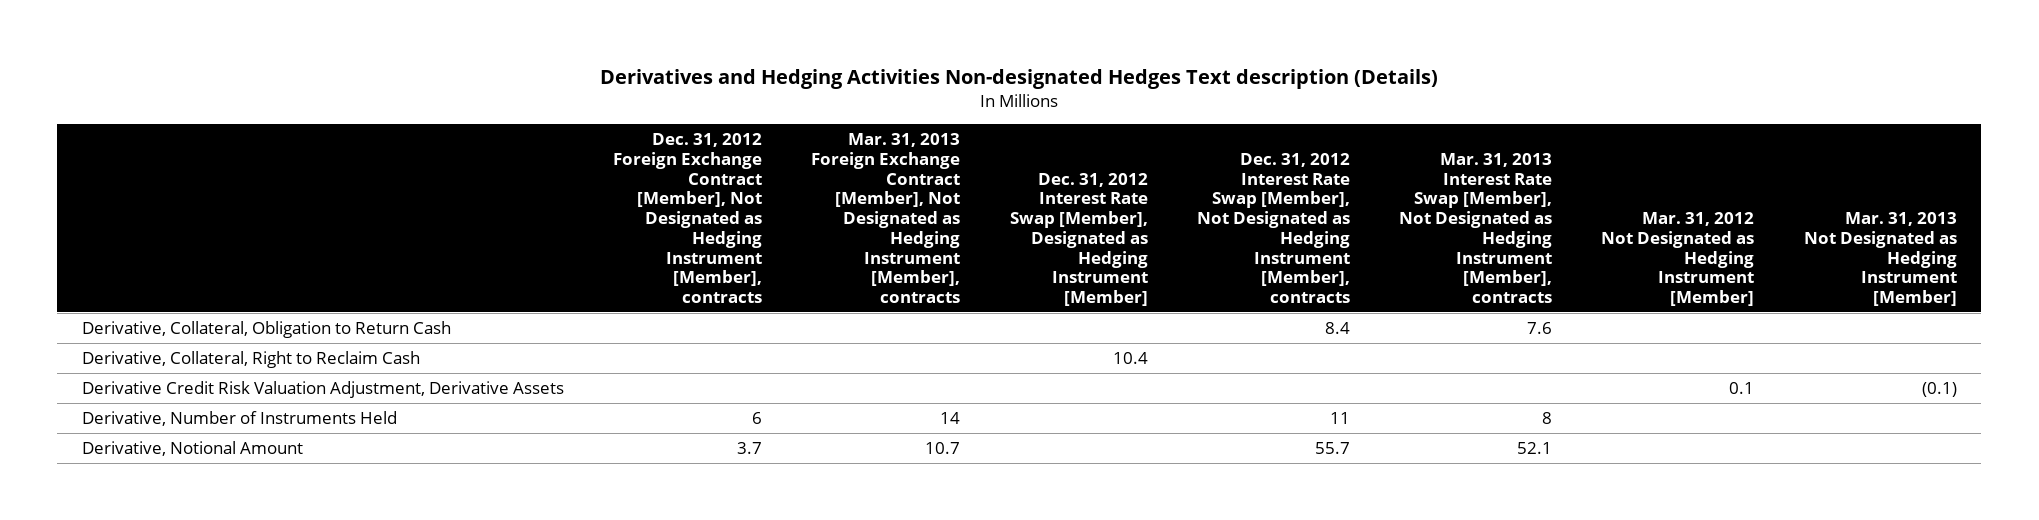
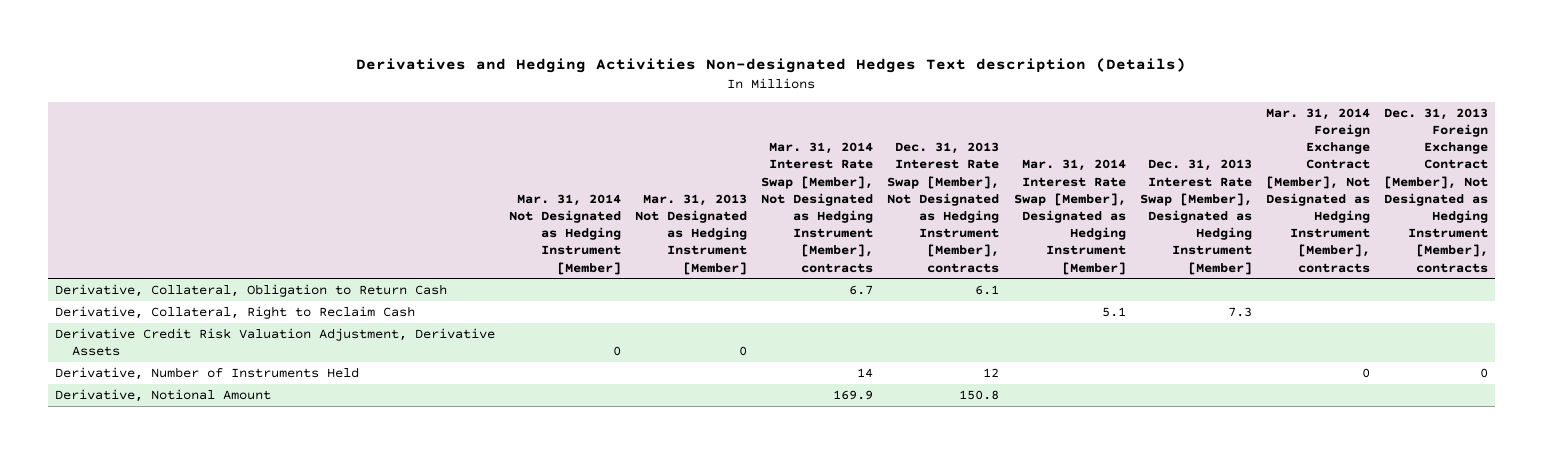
[613,133,763,304] Dec. 31, 2012 Foreign Exchange Contract [Member], Not Designated as Hedging Instrument [Member], contracts -> none
[811,133,961,304] Mar. 31, 2013 Foreign Exchange Contract [Member], Not Designated as Hedging Instrument [Member], contracts -> none
[1009,172,1148,307] Dec. 31, 2012 Interest Rate Swap [Member], Designated as Hedging Instrument [Member] -> none
[1196,152,1350,304] Dec. 31, 2012 Interest Rate Swap [Member], Not Designated as Hedging Instrument [Member], contracts -> none
[1399,152,1553,304] Mar. 31, 2013 Interest Rate Swap [Member], Not Designated as Hedging Instrument [Member], contracts -> none
[1601,212,1755,307] Mar. 31, 2012 Not Designated as Hedging Instrument [Member] -> none
none -> [508,193,621,275] Mar. 31, 2014 Not Designated as Hedging Instrument [Member]
none -> [761,142,874,273] Mar. 31, 2014 Interest Rate Swap [Member], Not Designated as Hedging Instrument [Member], contracts
none -> [887,142,1000,273] Dec. 31, 2013 Interest Rate Swap [Member], Not Designated as Hedging Instrument [Member], contracts
none -> [1013,159,1126,275] Mar. 31, 2014 Interest Rate Swap [Member], Designated as Hedging Instrument [Member]
none -> [1139,159,1252,275] Dec. 31, 2013 Interest Rate Swap [Member], Designated as Hedging Instrument [Member]
none -> [1265,107,1370,273] Mar. 31, 2014 Foreign Exchange Contract [Member], Not Designated as Hedging Instrument [Member], contracts
none -> [1384,107,1489,273] Dec. 31, 2013 Foreign Exchange Contract [Member], Not Designated as Hedging Instrument [Member], contracts
[1921,381,1957,397] (0.1) -> [739,346,748,357] 0

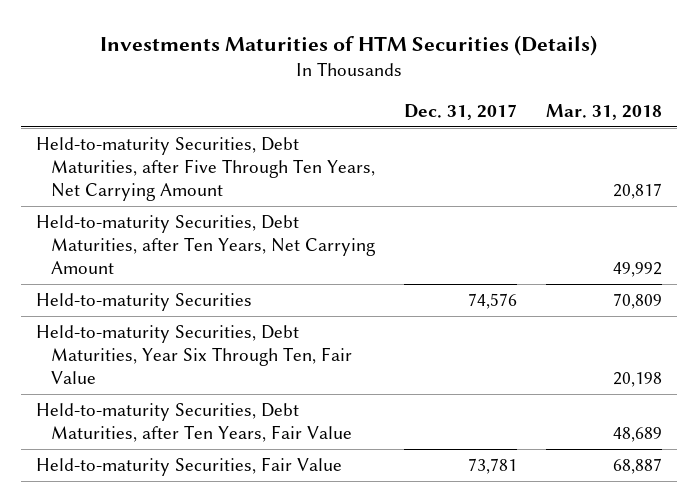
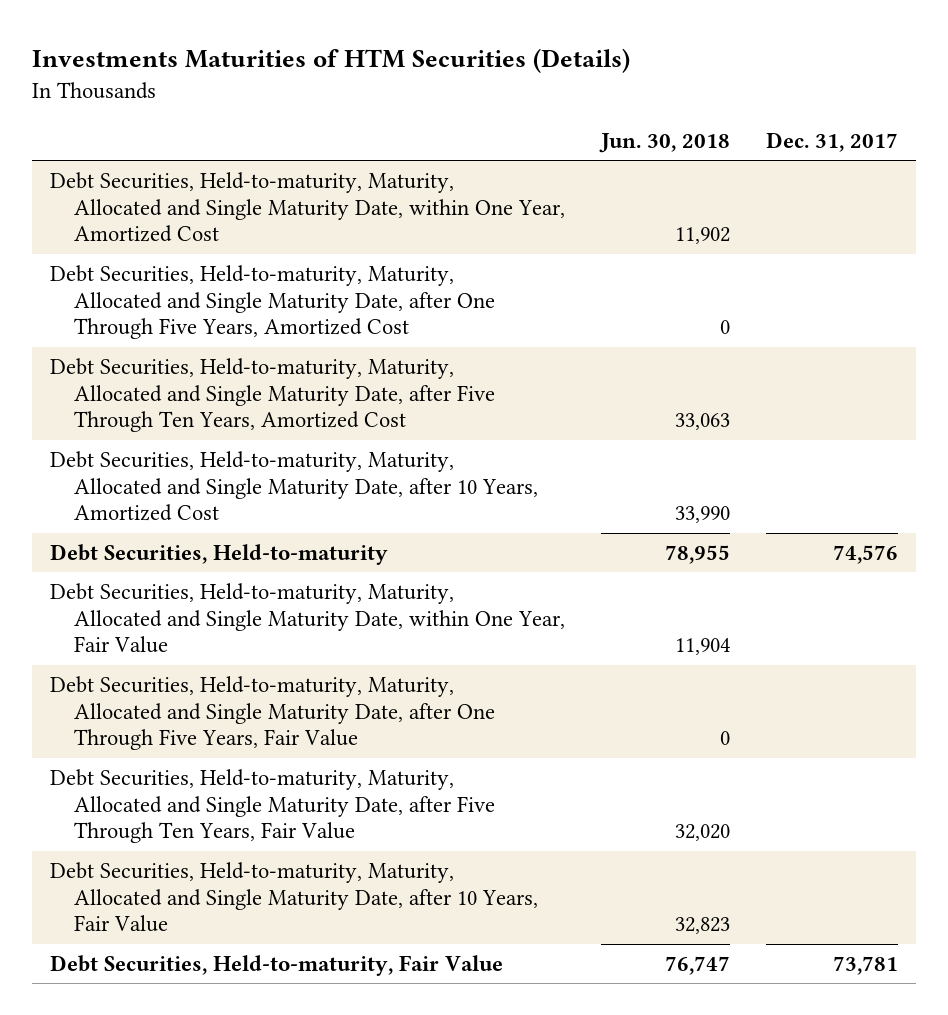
[546,103,663,120] Mar. 31, 2018 -> none
none -> [598,132,730,153] Jun. 30, 2018
none -> [49,172,566,243] Debt Securities, Held-to-maturity, Maturity, Allocated and Single Maturity Date, within One Year, Amortized Cost
none -> [49,265,496,340] Debt Securities, Held-to-maturity, Maturity, Allocated and Single Maturity Date, after One Through Five Years, Amortized Cost
[36,137,375,201] Held-to-maturity Securities, Debt Maturities, after Five Through Ten Years, Net Carrying Amount -> [49,358,496,433] Debt Securities, Held-to-maturity, Maturity, Allocated and Single Maturity Date, after Five Through Ten Years, Amortized Cost
[36,215,375,274] Held-to-maturity Securities, Debt Maturities, after Ten Years, Net Carrying Amount -> [49,451,539,522] Debt Securities, Held-to-maturity, Maturity, Allocated and Single Maturity Date, after 10 Years, Amortized Cost
[36,293,253,312] Held-to-maturity Securities -> [49,544,388,566] Debt Securities, Held-to-maturity
none -> [49,583,566,654] Debt Securities, Held-to-maturity, Maturity, Allocated and Single Maturity Date, within One Year, Fair Value
none -> [49,676,496,751] Debt Securities, Held-to-maturity, Maturity, Allocated and Single Maturity Date, after One Through Five Years, Fair Value
[36,325,352,384] Held-to-maturity Securities, Debt Maturities, Year Six Through Ten, Fair Value -> [49,769,496,844] Debt Securities, Held-to-maturity, Maturity, Allocated and Single Maturity Date, after Five Through Ten Years, Fair Value
[36,403,352,443] Held-to-maturity Securities, Debt Maturities, after Ten Years, Fair Value -> [49,862,539,933] Debt Securities, Held-to-maturity, Maturity, Allocated and Single Maturity Date, after 10 Years, Fair Value
[36,457,343,477] Held-to-maturity Securities, Fair Value -> [49,955,503,977] Debt Securities, Held-to-maturity, Fair Value

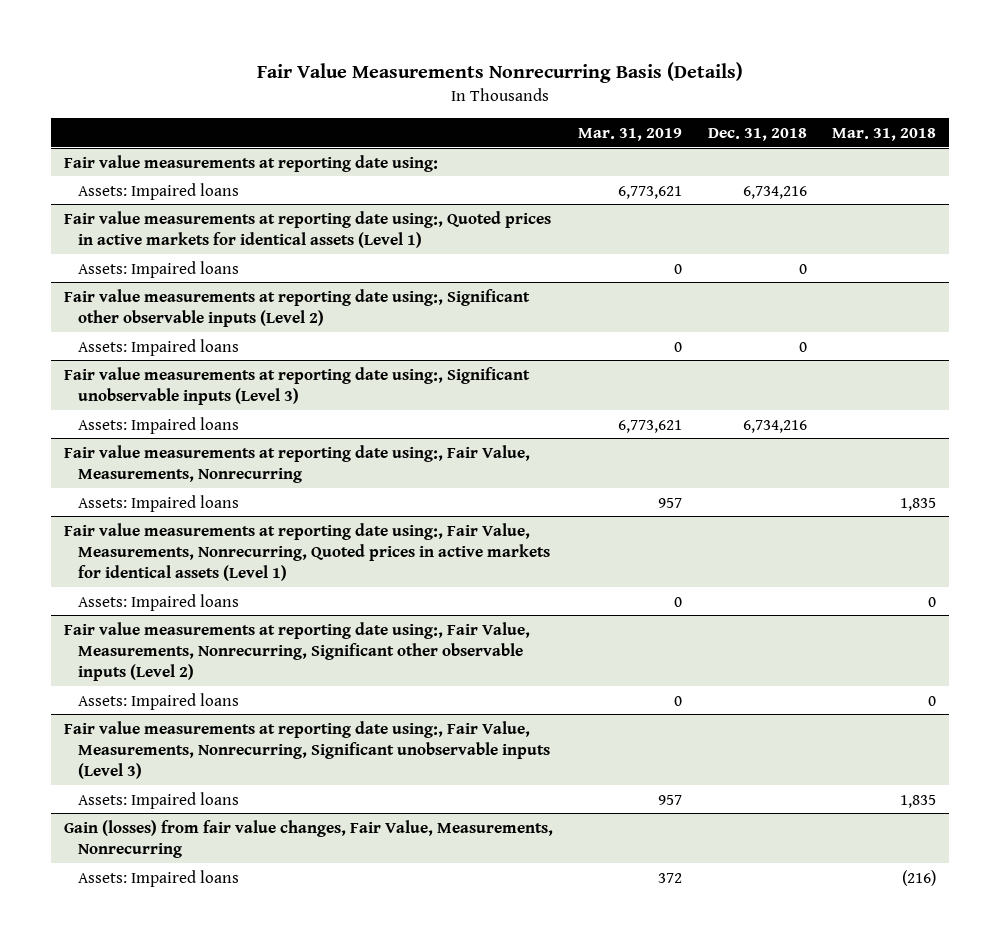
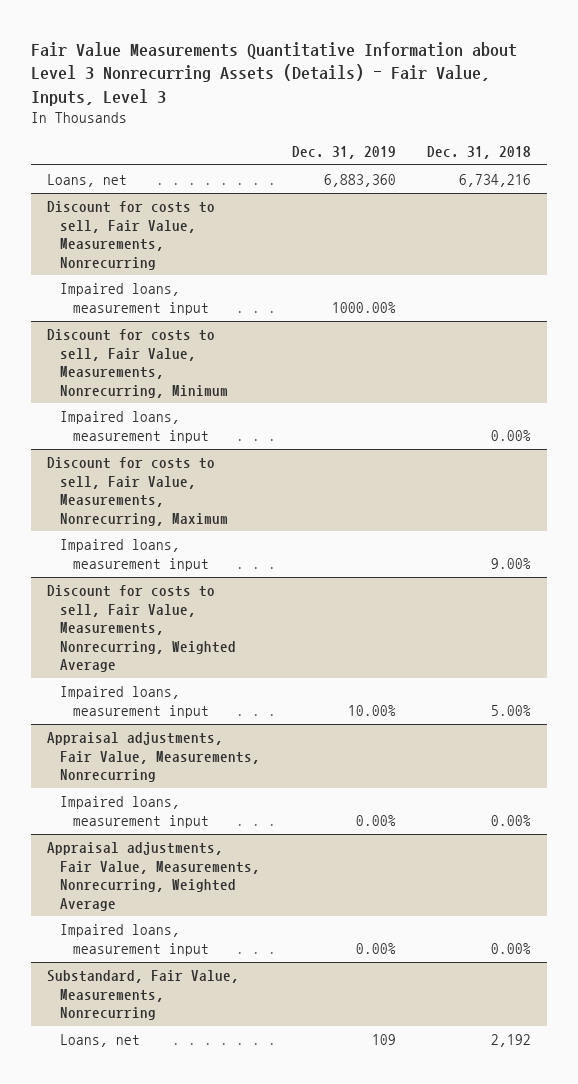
[257,61,744,83] Fair Value Measurements Nonrecurring Basis (Details) -> [31,41,518,106] Fair Value Measurements Quantitative Information about Level 3 Nonrecurring Assets (Details) - Fair Value, Inputs, Level 3
[578,127,683,141] Mar. 31, 2019 -> none
[832,127,937,141] Mar. 31, 2018 -> none
none -> [291,145,396,159] Dec. 31, 2019
[63,154,438,172] Fair value measurements at reporting date using: -> none
[78,182,240,200] Assets: Impaired loans -> none
[63,210,551,248] Fair value measurements at reporting date using:, Quoted prices in active markets for identical assets (Level 1) -> none
[78,260,240,278] Assets: Impaired loans -> none
[63,288,530,327] Fair value measurements at reporting date using:, Significant other observable inputs (Level 2) -> none
[78,338,240,356] Assets: Impaired loans -> none
[63,366,530,405] Fair value measurements at reporting date using:, Significant unobservable inputs (Level 3) -> none
[78,416,240,434] Assets: Impaired loans -> none
[63,444,530,483] Fair value measurements at reporting date using:, Fair Value, Measurements, Nonrecurring -> none
[78,494,240,512] Assets: Impaired loans -> none
[63,522,551,582] Fair value measurements at reporting date using:, Fair Value, Measurements, Nonrecurring, Quoted prices in active markets for identical assets (Level 1) -> none
[78,593,240,611] Assets: Impaired loans -> none
[63,621,530,682] Fair value measurements at reporting date using:, Fair Value, Measurements, Nonrecurring, Significant other observable inputs (Level 2) -> none
[78,692,240,710] Assets: Impaired loans -> none
[63,720,551,780] Fair value measurements at reporting date using:, Fair Value, Measurements, Nonrecurring, Significant unobservable inputs (Level 3) -> none
[78,791,240,809] Assets: Impaired loans -> none
[63,819,553,858] Gain (losses) from fair value changes, Fair Value, Measurements, Nonrecurring -> none
[78,869,240,887] Assets: Impaired loans -> none
none -> [47,174,128,188] Loans, net
none -> [47,201,216,270] Discount for costs to sell, Fair Value, Measurements, Nonrecurring
none -> [60,283,210,315] Impaired loans, measurement input
none -> [47,329,229,398] Discount for costs to sell, Fair Value, Measurements, Nonrecurring, Minimum
none -> [60,411,210,443] Impaired loans, measurement input
none -> [47,457,229,526] Discount for costs to sell, Fair Value, Measurements, Nonrecurring, Maximum
none -> [60,539,210,571] Impaired loans, measurement input
none -> [47,585,237,673] Discount for costs to sell, Fair Value, Measurements, Nonrecurring, Weighted Average
none -> [60,686,210,718] Impaired loans, measurement input
none -> [47,732,261,783] Appraisal adjustments, Fair Value, Measurements, Nonrecurring
none -> [60,796,210,828] Impaired loans, measurement input
none -> [47,842,261,911] Appraisal adjustments, Fair Value, Measurements, Nonrecurring, Weighted Average
none -> [60,924,210,956] Impaired loans, measurement input
none -> [47,970,240,1021] Substandard, Fair Value, Measurements, Nonrecurring
none -> [60,1034,141,1048] Loans, net

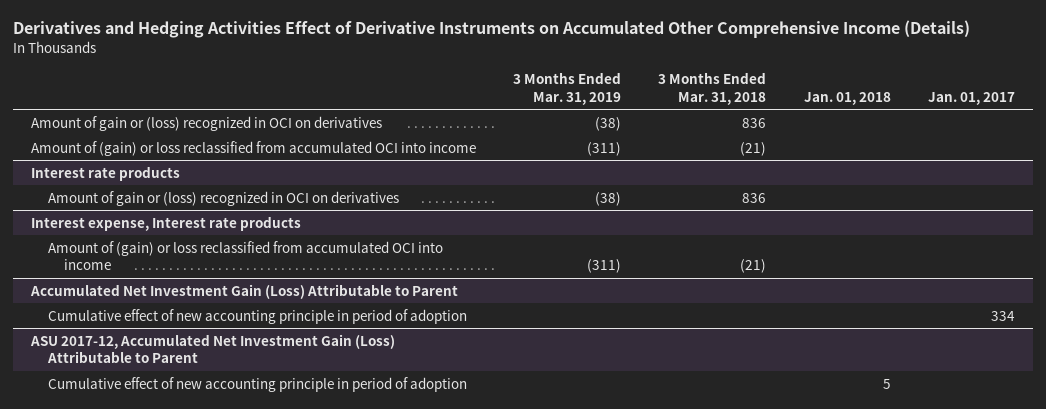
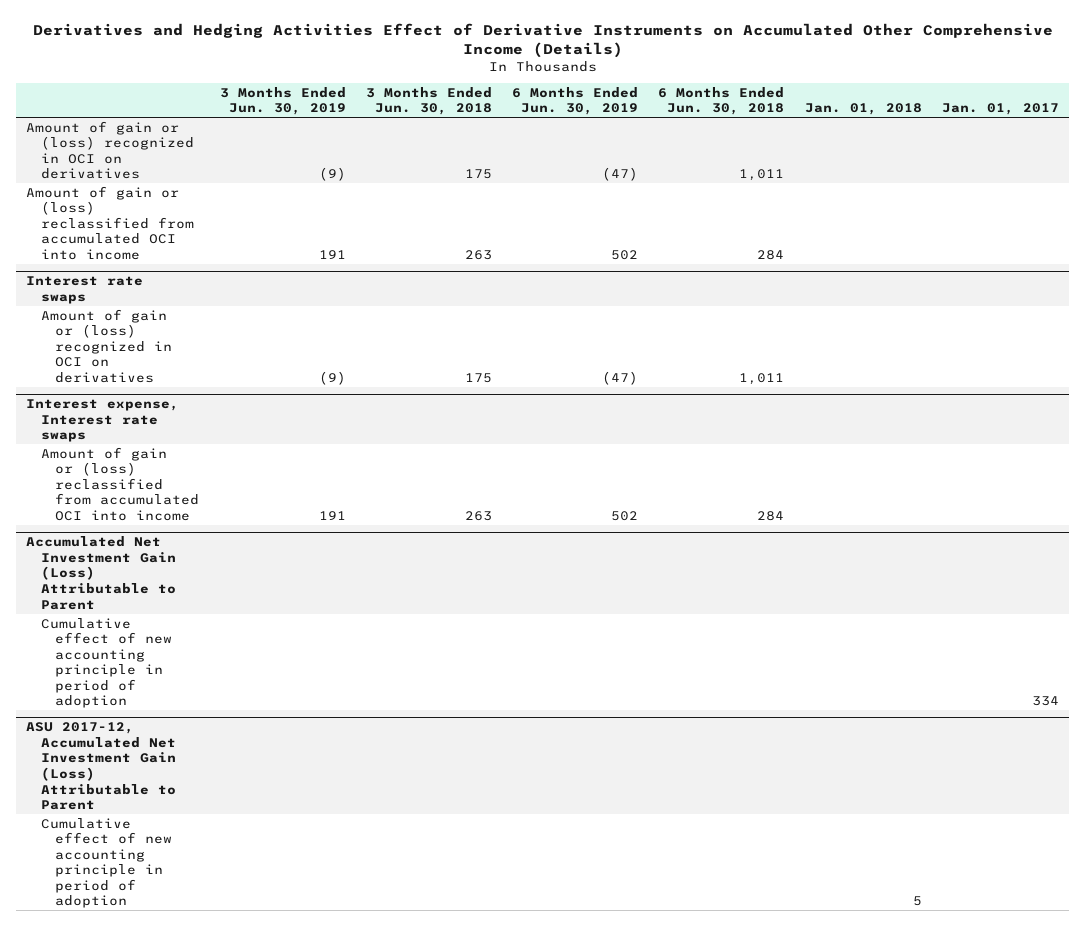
[513,72,622,105] 3 Months Ended Mar. 31, 2019 -> none
[658,72,767,105] 3 Months Ended Mar. 31, 2018 -> none
none -> [219,86,346,116] 3 Months Ended Jun. 30, 2019
none -> [365,86,492,116] 3 Months Ended Jun. 30, 2018
none -> [512,86,639,116] 6 Months Ended Jun. 30, 2019
none -> [658,86,785,116] 6 Months Ended Jun. 30, 2018
[31,165,181,181] Interest rate products -> none
[47,190,399,206] Amount of gain or (loss) recognized in OCI on derivatives -> none
[31,140,477,156] Amount of (gain) or loss reclassified from accumulated OCI into income -> [26,185,194,260] Amount of gain or (loss) reclassified from accumulated OCI into income
none -> [26,276,144,304] Interest rate swaps
none -> [40,308,173,383] Amount of gain or (loss) recognized in OCI on derivatives
[31,215,302,231] Interest expense, Interest rate products -> [26,399,180,443] Interest expense, Interest rate swaps
[47,240,443,271] Amount of (gain) or loss reclassified from accumulated OCI into income -> [40,446,200,521] Amount of gain or (loss) reclassified from accumulated OCI into income

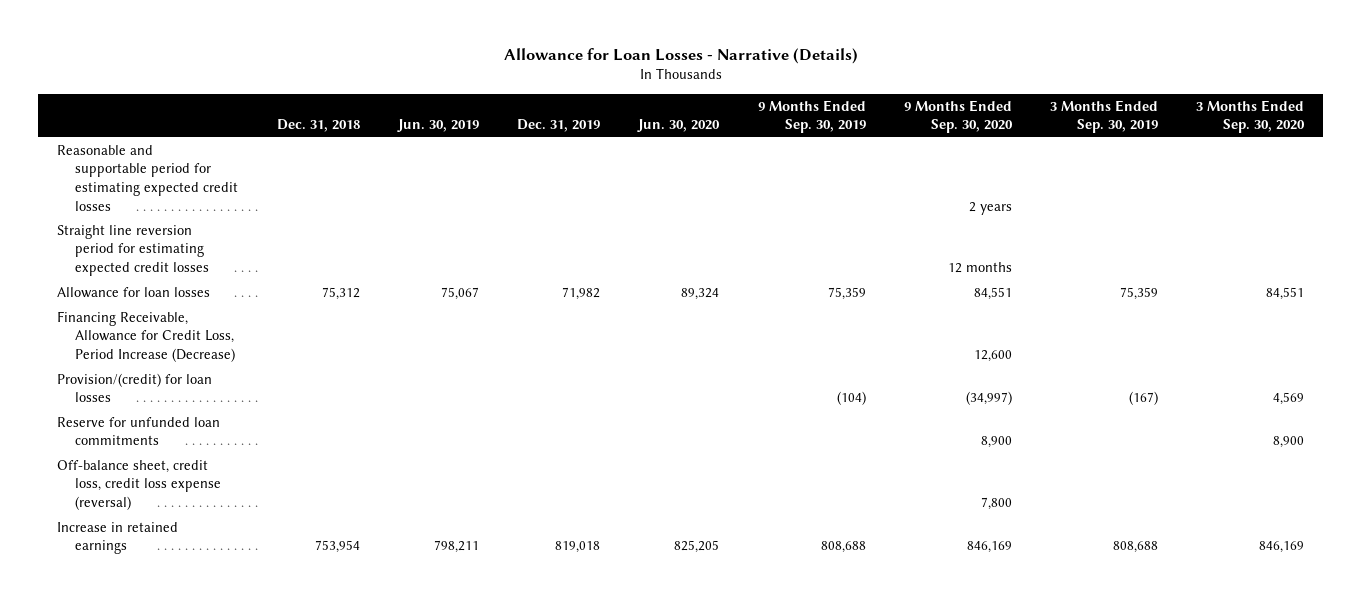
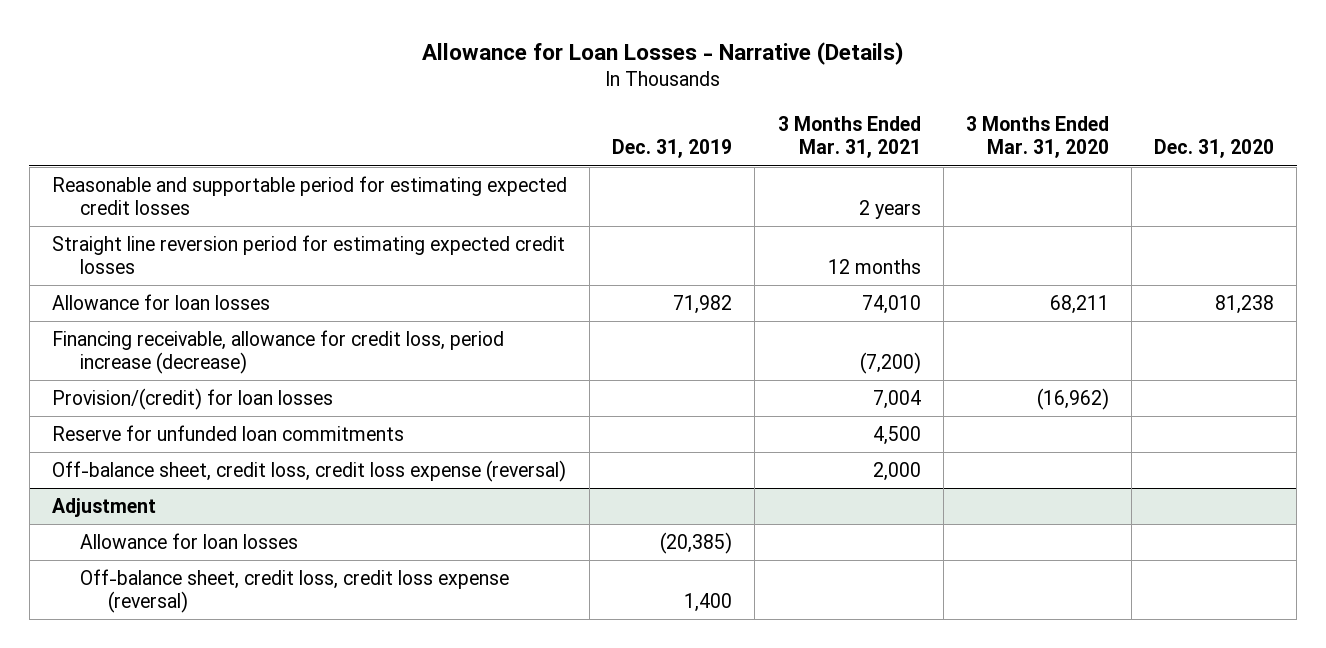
[276,119,360,133] Dec. 31, 2018 -> none
[396,119,479,133] Jun. 30, 2019 -> none
[637,119,721,133] Jun. 30, 2020 -> none
[757,99,866,134] 9 Months Ended Sep. 30, 2019 -> none
[903,99,1013,134] 9 Months Ended Sep. 30, 2020 -> none
[1050,99,1159,134] 3 Months Ended Sep. 30, 2019 -> none
[1196,99,1306,134] 3 Months Ended Sep. 30, 2020 -> none
none -> [777,116,921,159] 3 Months Ended Mar. 31, 2021
none -> [965,116,1109,159] 3 Months Ended Mar. 31, 2020
none -> [1154,139,1275,159] Dec. 31, 2020
[56,310,236,363] Financing Receivable, Allowance for Credit Loss, Period Increase (Decrease) -> [51,330,504,375] Financing receivable, allowance for credit loss, period increase (decrease)
[56,521,178,555] Increase in retained earnings -> none
none -> [51,498,156,518] Adjustment
none -> [80,533,299,550] Allowance for loan losses
none -> [80,569,510,614] Off-balance sheet, credit loss, credit loss expense (reversal)

